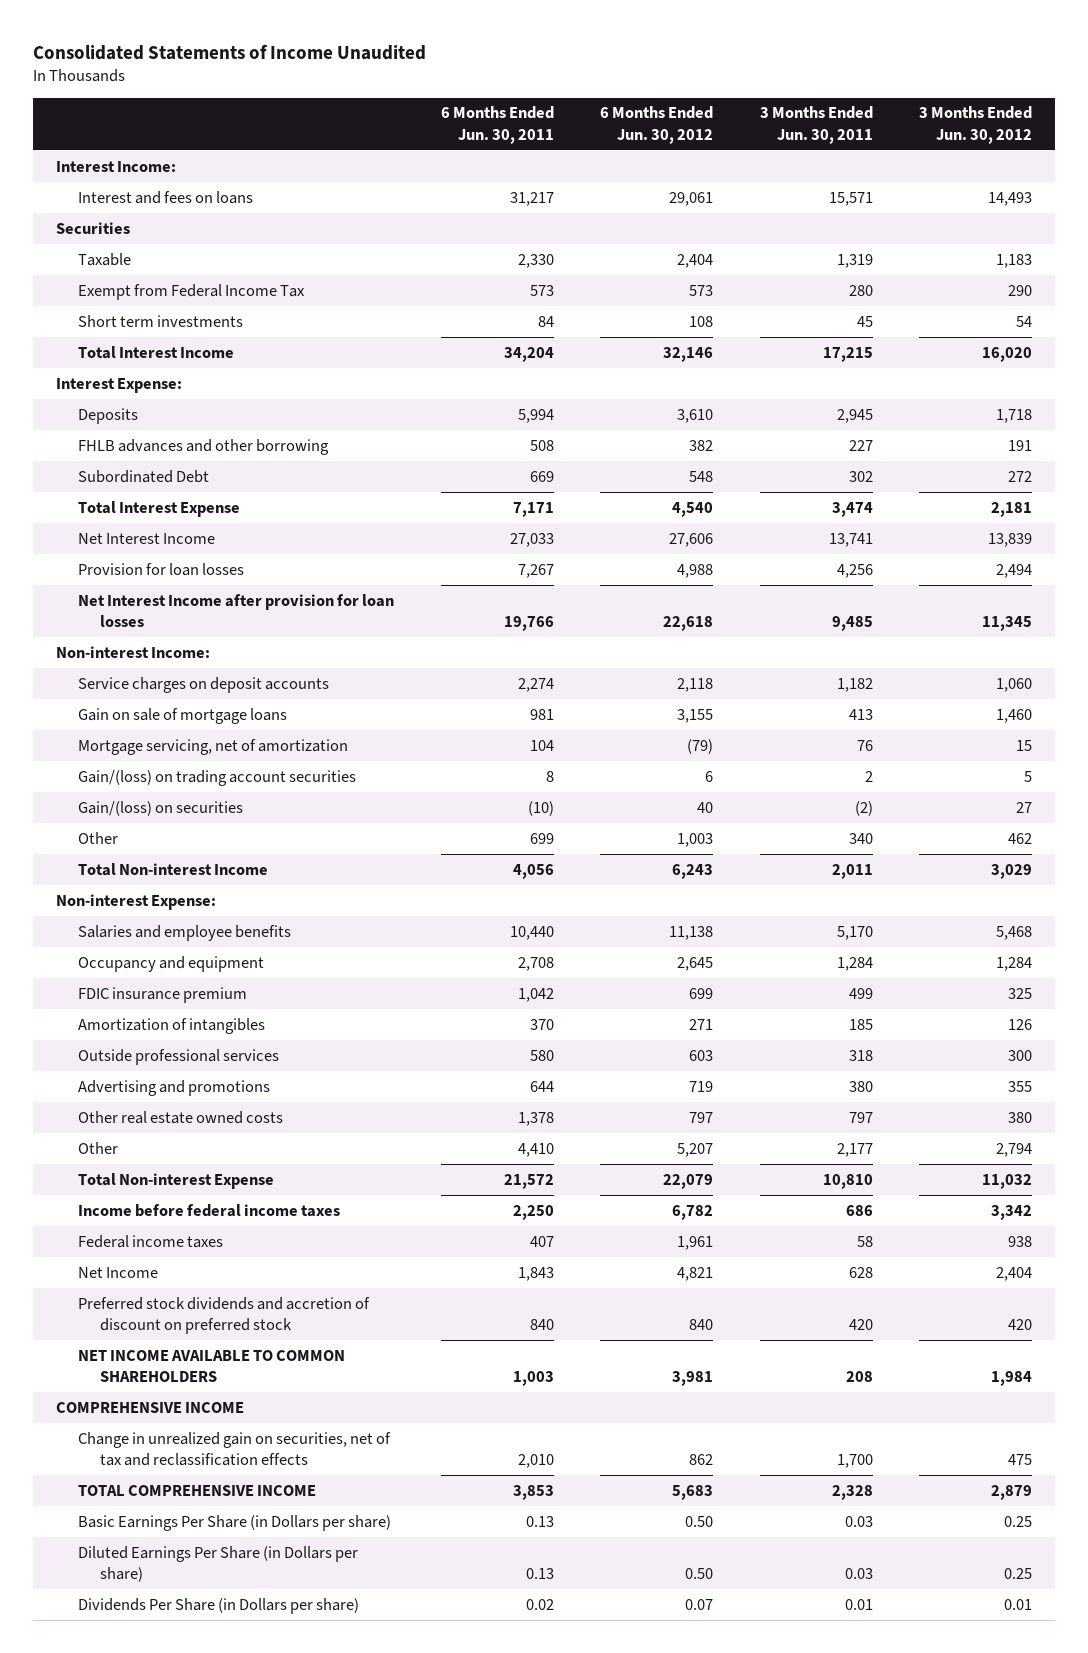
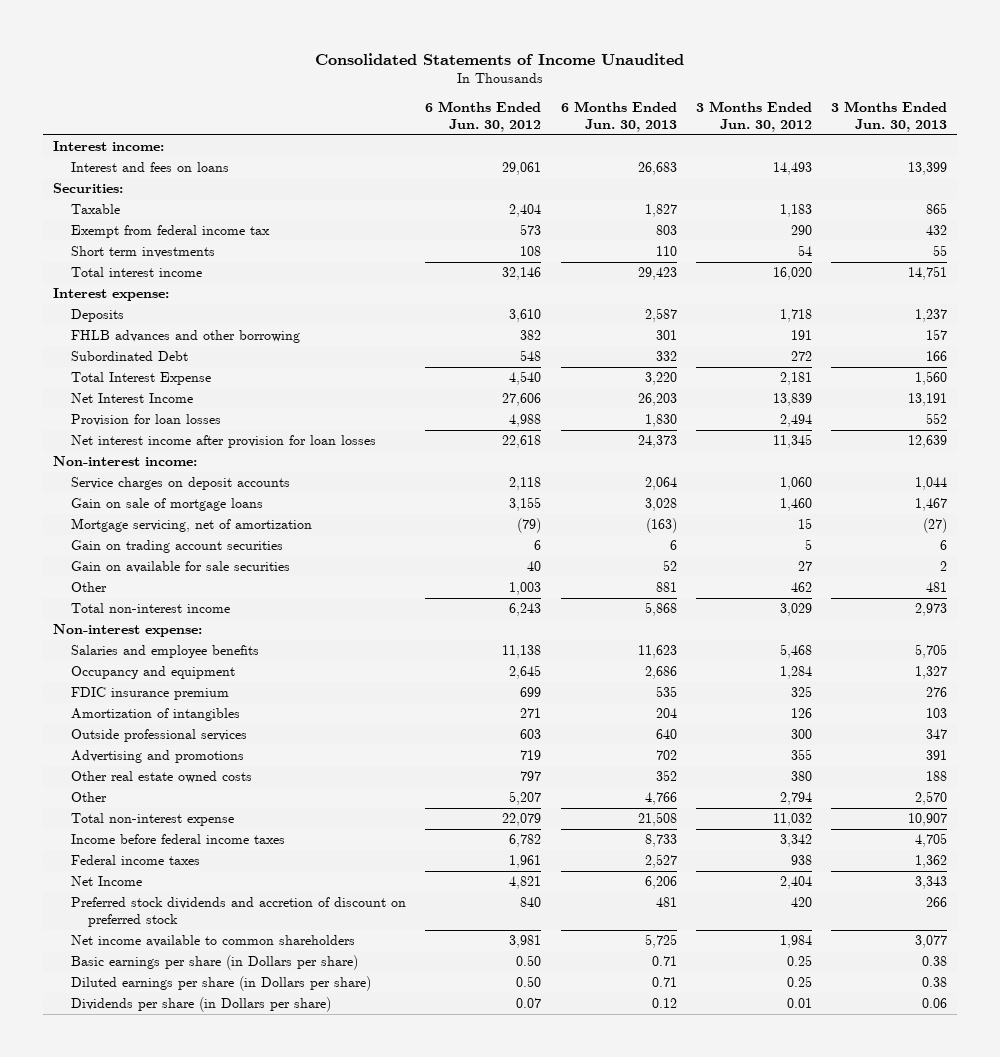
[440,106,554,144] 6 Months Ended Jun. 30, 2011 -> none
[759,106,873,144] 3 Months Ended Jun. 30, 2011 -> none
none -> [560,101,677,132] 6 Months Ended Jun. 30, 2013
none -> [831,101,948,132] 3 Months Ended Jun. 30, 2013
[56,160,177,172] Interest Income: -> [52,141,164,152] Interest income:
[56,221,131,234] Securities -> [52,183,123,194] Securities:
[78,283,306,300] Exempt from Federal Income Tax -> [70,225,270,239] Exempt from federal income tax
[78,345,235,359] Total Interest Income -> [70,267,202,278] Total interest income
[56,377,183,393] Interest Expense: -> [52,288,169,302] Interest expense:
[78,593,395,628] Net Interest Income after provision for loan losses -> [70,435,376,449] Net interest income after provision for loan losses
[56,645,211,658] Non-interest Income: -> [52,456,197,467] Non-interest income:
[78,769,357,786] Gain/(loss) on trading account securities -> [70,540,283,554] Gain on trading account securities
[78,800,244,816] Gain/(loss) on securities -> [70,561,290,574] Gain on available for sale securities
[78,862,269,876] Total Non-interest Income -> [70,603,230,614] Total non-interest income
[56,893,217,910] Non-interest Expense: -> [52,624,202,638] Non-interest expense:
[78,1172,275,1189] Total Non-interest Expense -> [70,813,234,827] Total non-interest expense
[56,1401,245,1413] COMPREHENSIVE INCOME -> none
[78,1431,392,1467] Change in unrealized gain on securities, net of tax and reclassification effects -> none
[78,1484,317,1496] TOTAL COMPREHENSIVE INCOME -> none
[78,1349,346,1383] NET INCOME AVAILABLE TO COMMON SHAREHOLDERS -> [70,935,355,948] Net income available to common shareholders
[78,1514,392,1531] Basic Earnings Per Share (in Dollars per share) -> [70,955,358,971] Basic earnings per share (in Dollars per share)
[78,1545,359,1583] Diluted Earnings Per Share (in Dollars per share) -> [70,976,371,992] Diluted earnings per share (in Dollars per share)
[78,1597,360,1614] Dividends Per Share (in Dollars per share) -> [70,997,331,1013] Dividends per share (in Dollars per share)

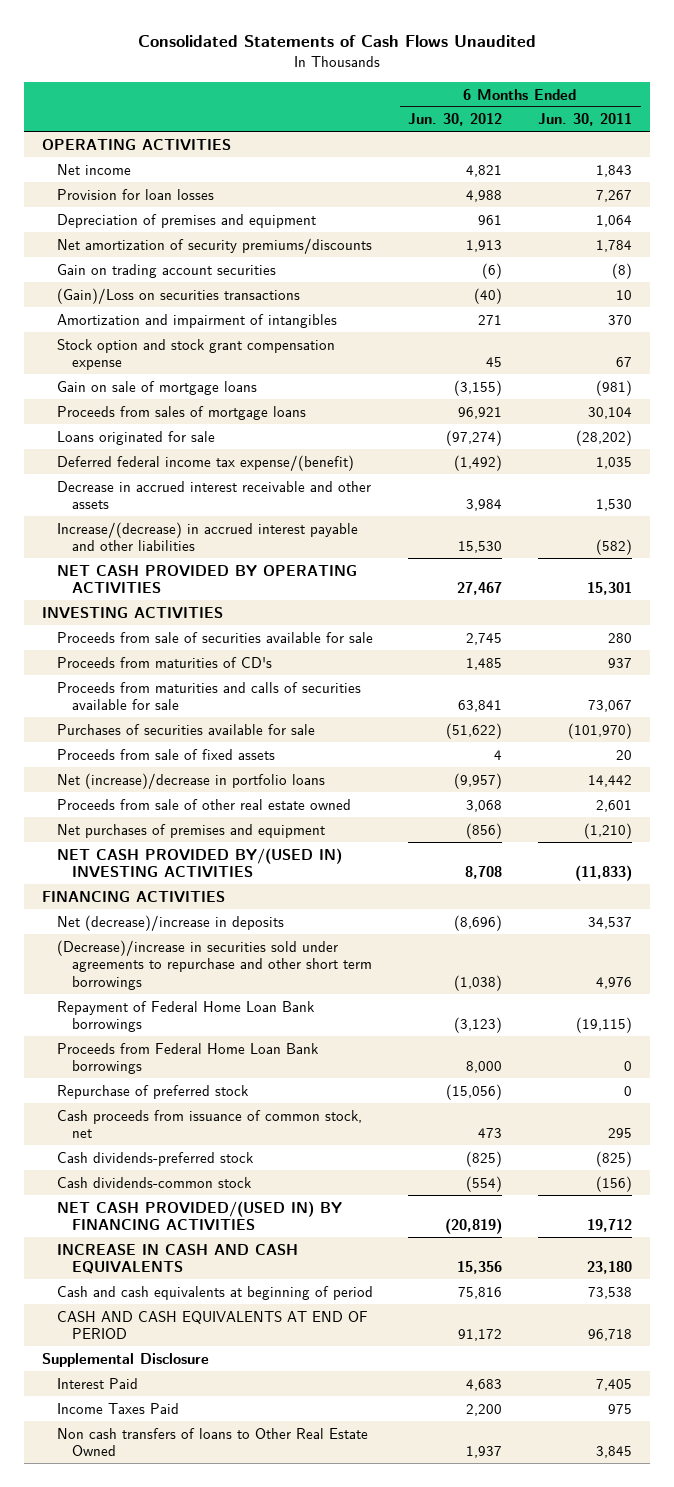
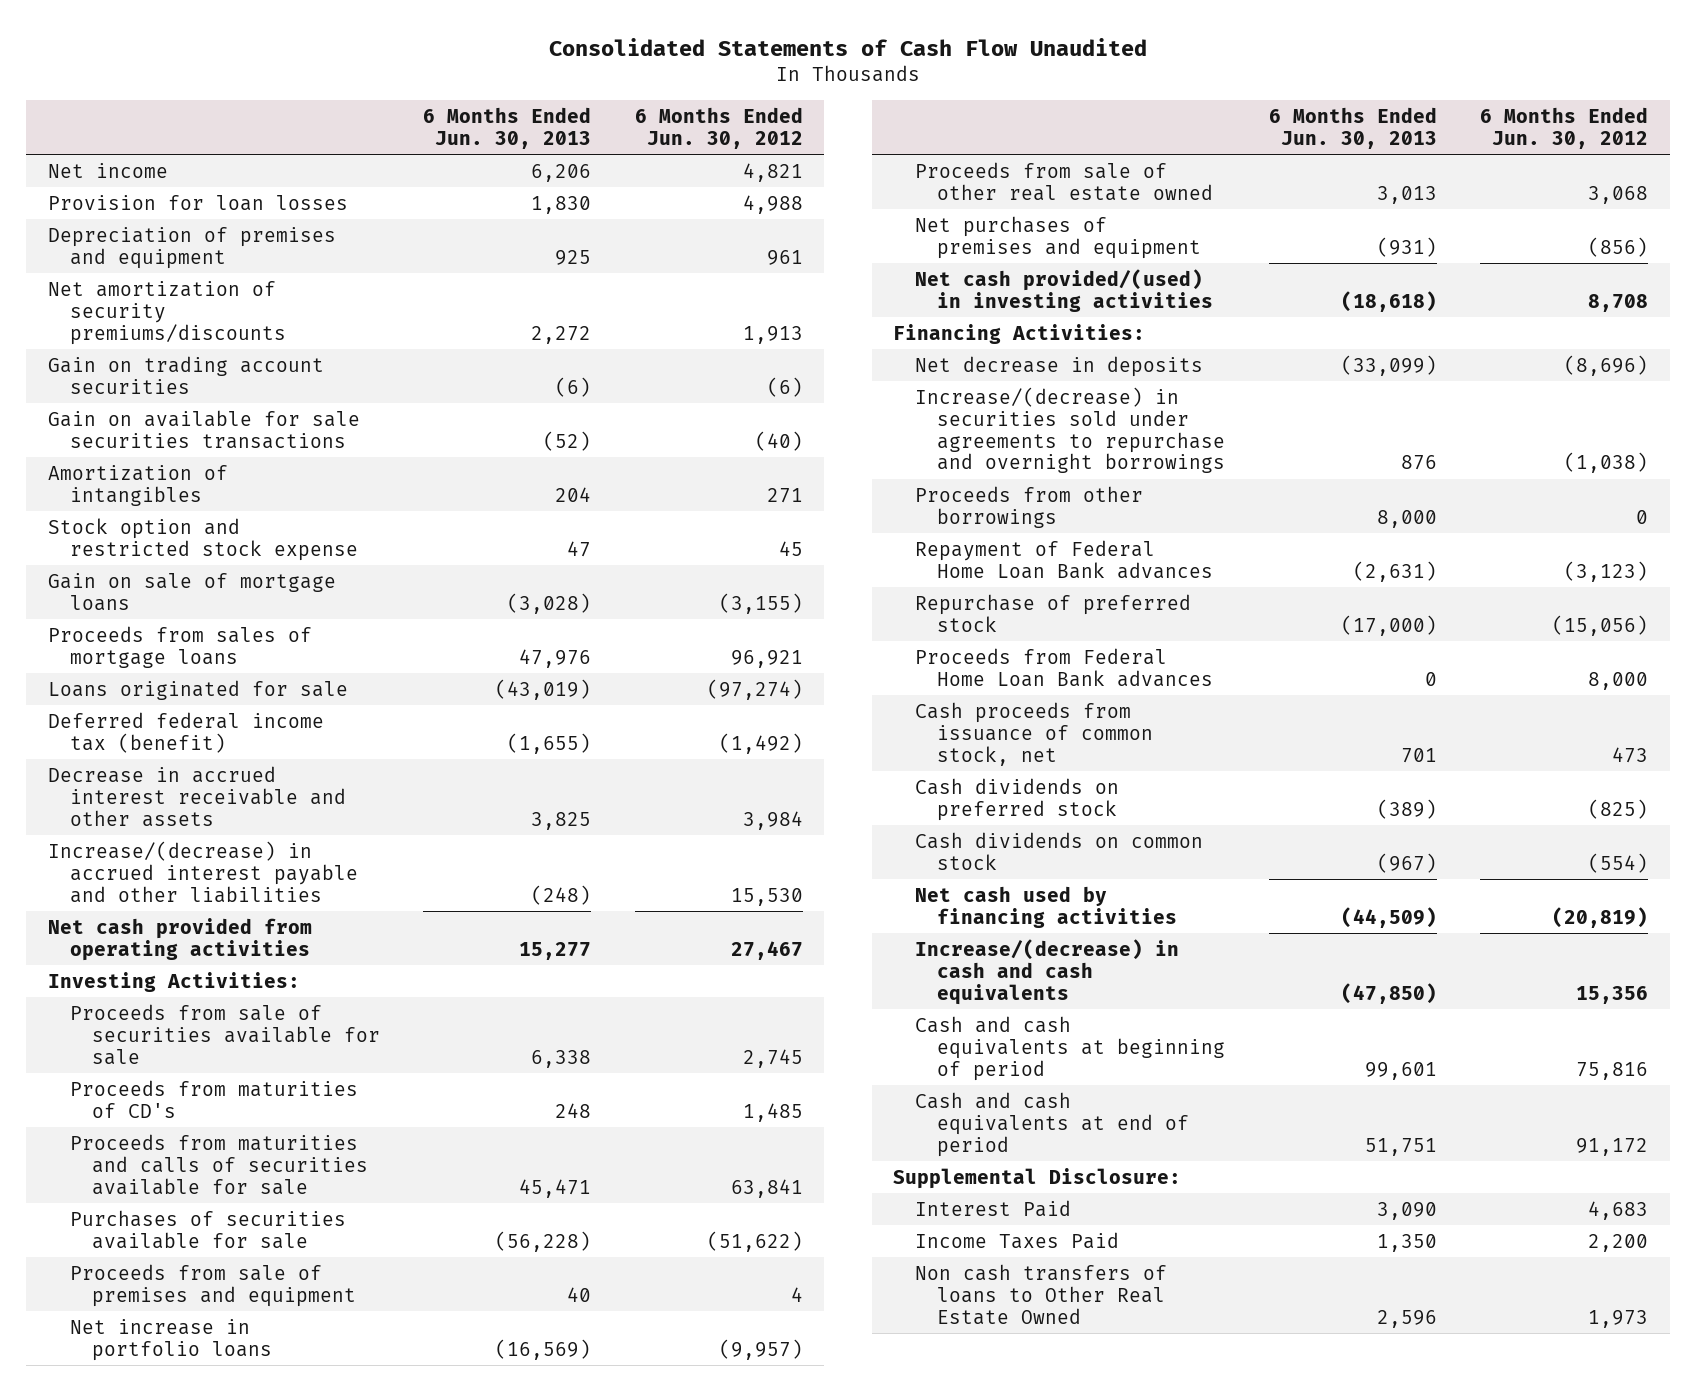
[137,35,536,48] Consolidated Statements of Cash Flows Unaudited -> [549,37,1148,56] Consolidated Statements of Cash Flow Unaudited
[537,113,632,127] Jun. 30, 2011 -> none
none -> [423,106,592,149] 6 Months Ended Jun. 30, 2013
[41,138,231,151] OPERATING ACTIVITIES -> none
[57,287,301,304] (Gain)/Loss on securities transactions -> [48,409,361,449] Gain on available for sale securities transactions
[57,313,338,328] Amortization and impairment of intangibles -> [48,464,229,506] Amortization of intangibles
[57,338,336,371] Stock option and stock grant compensation expense -> [48,517,358,561] Stock option and restricted stock expense
[57,454,355,471] Deferred federal income tax expense/(benefit) -> [48,711,325,753] Deferred federal income tax (benefit)
[57,564,358,595] NET CASH PROVIDED BY OPERATING ACTIVITIES -> [48,917,313,961] Net cash provided from operating activities
[41,606,223,619] INVESTING ACTIVITIES -> [48,971,301,992] Investing Activities:
[57,748,276,760] Proceeds from sale of fixed assets -> [69,1263,356,1307] Proceeds from sale of premises and equipment
[57,772,326,789] Net (increase)/decrease in portfolio loans -> [69,1318,272,1361] Net increase in portfolio loans
[57,1042,320,1075] Proceeds from Federal Home Loan Bank borrowings -> none
[57,847,343,879] NET CASH PROVIDED BY/(USED IN) INVESTING ACTIVITIES -> [915,268,1214,312] Net cash provided/(used) in investing activities
[41,890,225,903] FINANCING ACTIVITIES -> [893,323,1146,344] Financing Activities:
[57,914,285,931] Net (decrease)/increase in deposits -> [915,355,1204,377] Net decrease in deposits
[57,939,373,991] (Decrease)/increase in securities sold under agreements to repurchase and other short term borrowings -> [915,386,1226,474] Increase/(decrease) in securities sold under agreements to repurchase and overnight borrowings
none -> [915,485,1144,528] Proceeds from other borrowings
[57,1000,316,1033] Repayment of Federal Home Loan Bank borrowings -> [915,539,1214,579] Repayment of Federal Home Loan Bank advances
none -> [915,647,1214,687] Proceeds from Federal Home Loan Bank advances
[57,1151,255,1166] Cash dividends-preferred stock -> [915,777,1120,821] Cash dividends on preferred stock
[57,1176,253,1188] Cash dividends-common stock -> [915,831,1204,870] Cash dividends on common stock
[57,1200,343,1232] NET CASH PROVIDED/(USED IN) BY FINANCING ACTIVITIES -> [915,885,1178,928] Net cash used by financing activities
[57,1243,299,1275] INCREASE IN CASH AND CASH EQUIVALENTS -> [915,938,1180,1005] Increase/(decrease) in cash and cash equivalents
[57,1310,369,1340] CASH AND CASH EQUIVALENTS AT END OF PERIOD -> [915,1091,1190,1157] Cash and cash equivalents at end of period
[41,1352,209,1367] Supplemental Disclosure -> [893,1167,1182,1189] Supplemental Disclosure:
[466,1446,503,1459] 1,937 -> [1587,1309,1648,1328] 1,973

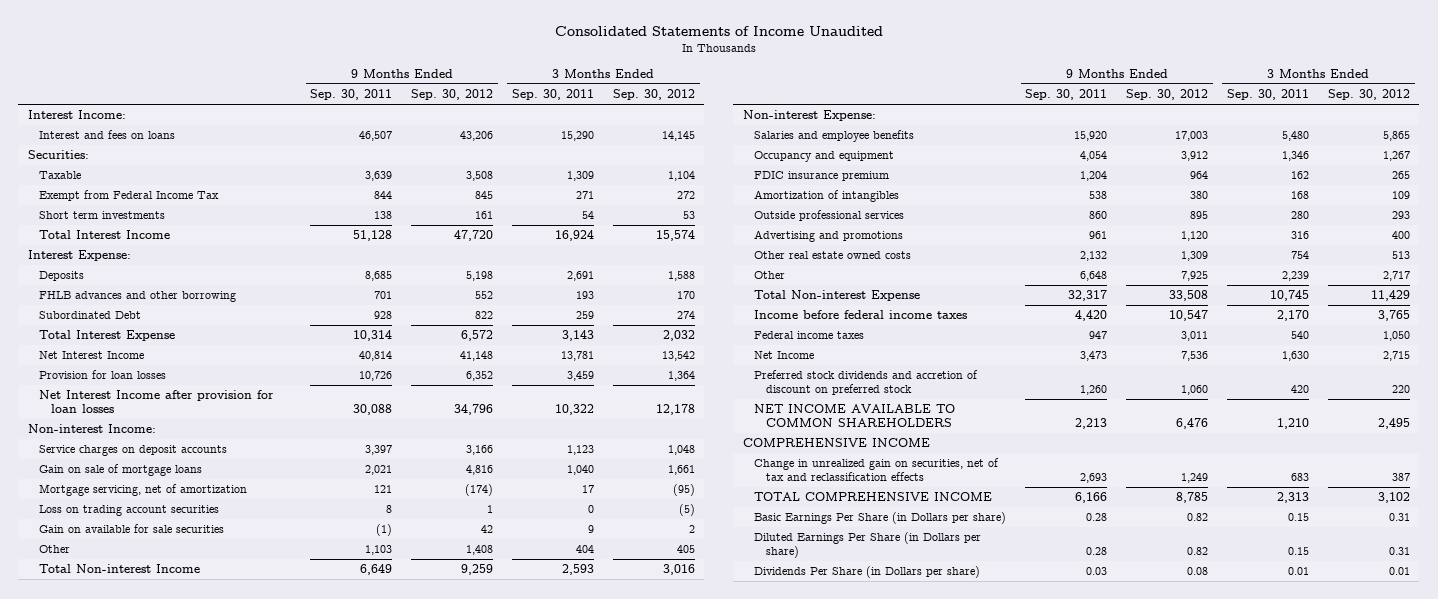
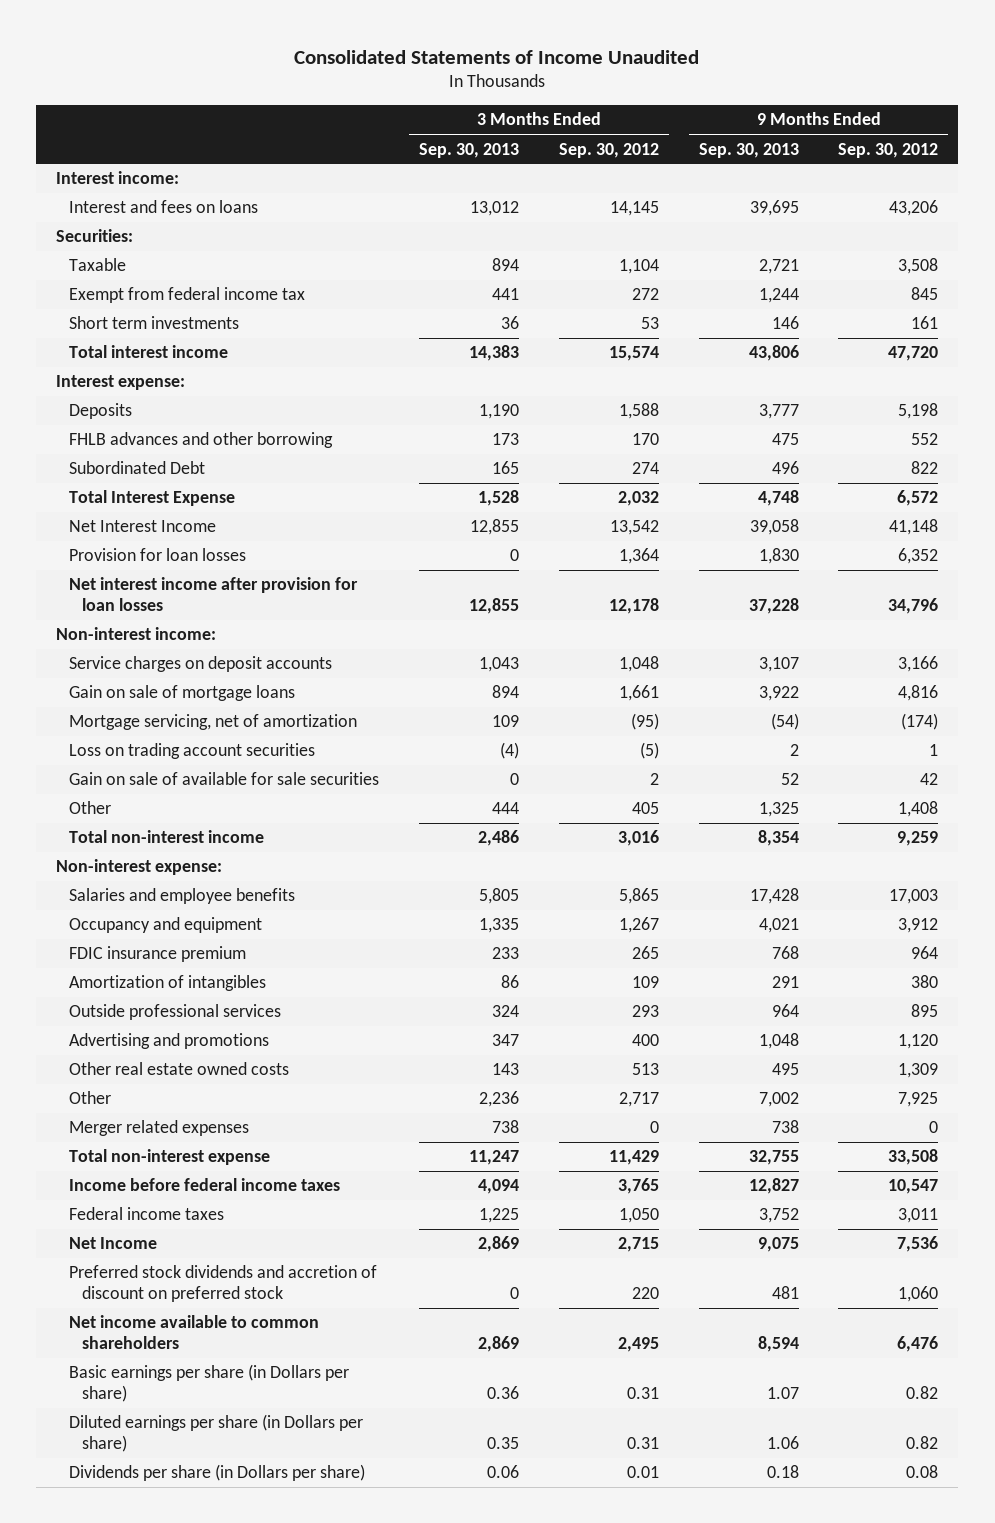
[310,89,393,101] Sep. 30, 2011 -> none
[511,89,594,101] Sep. 30, 2011 -> none
none -> [419,142,520,158] Sep. 30, 2013
none -> [698,142,799,158] Sep. 30, 2013
[27,110,126,120] Interest Income: -> [56,171,180,185] Interest income:
[39,190,220,202] Exempt from Federal Income Tax -> [69,287,306,304] Exempt from federal income tax
[39,230,171,240] Total Interest Income -> [69,345,229,359] Total interest income
[27,250,131,262] Interest Expense: -> [56,375,186,391] Interest expense:
[39,390,275,413] Net Interest Income after provision for loan losses -> [69,577,359,611] Net interest income after provision for loan losses
[27,424,156,434] Non-interest Income: -> [56,627,217,641] Non-interest income:
[39,524,225,534] Gain on available for sale securities -> [69,772,380,786] Gain on sale of available for sale securities
[39,564,201,574] Total Non-interest Income -> [69,830,265,844] Total non-interest income
[742,110,876,122] Non-interest Expense: -> [56,859,223,876] Non-interest expense:
none -> [69,1120,250,1137] Merger related expenses
[754,290,921,302] Total Non-interest Expense -> [69,1149,271,1166] Total non-interest expense
[742,438,930,448] COMPREHENSIVE INCOME -> none
[754,458,1000,481] Change in unrealized gain on securities, net of tax and reclassification effects -> none
[754,492,993,502] TOTAL COMPREHENSIVE INCOME -> none
[754,404,956,427] NET INCOME AVAILABLE TO COMMON SHAREHOLDERS -> [69,1315,320,1349] Net income available to common shareholders
[754,512,1007,525] Basic Earnings Per Share (in Dollars per share) -> [69,1364,350,1402] Basic earnings per share (in Dollars per share)
[754,532,982,558] Diluted Earnings Per Share (in Dollars per share) -> [69,1414,364,1452] Diluted earnings per share (in Dollars per share)
[754,566,981,579] Dividends Per Share (in Dollars per share) -> [69,1464,366,1482] Dividends per share (in Dollars per share)

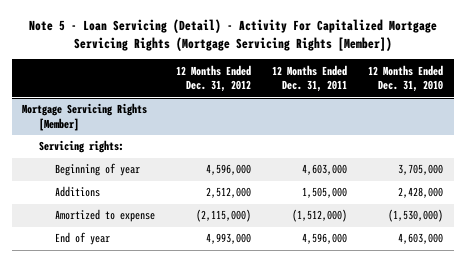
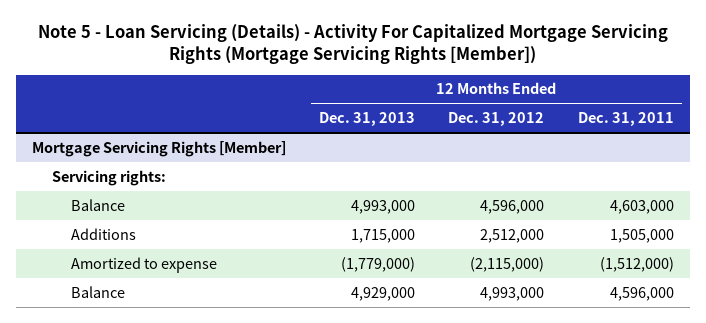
[28,18,437,51] Note 5 - Loan Servicing (Detail) - Activity For Capitalized Mortgage Servicing Rights (Mortgage Servicing Rights [Member]) -> [37,24,668,65] Note 5 - Loan Servicing (Details) - Activity For Capitalized Mortgage Servicing Rights (Mortgage Servicing Rights [Member])
[368,64,444,93] 12 Months Ended Dec. 31, 2010 -> none
none -> [319,112,416,127] Dec. 31, 2013
[55,163,141,177] Beginning of year -> [71,198,126,211] Balance
[55,232,111,246] End of year -> [71,285,126,298] Balance

